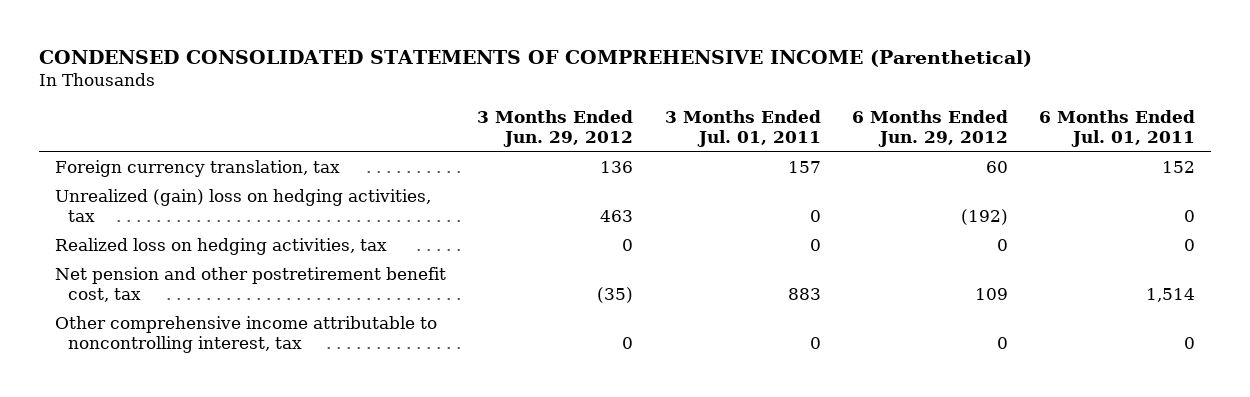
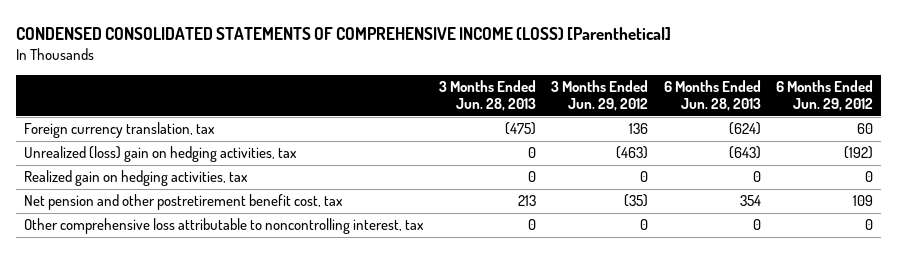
[39,50,1033,68] CONDENSED CONSOLIDATED STATEMENTS OF COMPREHENSIVE INCOME (Parenthetical) -> [16,26,672,40] CONDENSED CONSOLIDATED STATEMENTS OF COMPREHENSIVE INCOME (LOSS) [Parenthetical]
[664,110,821,147] 3 Months Ended Jul. 01, 2011 -> none
[1039,110,1196,147] 6 Months Ended Jul. 01, 2011 -> none
none -> [438,79,536,112] 3 Months Ended Jun. 28, 2013
none -> [663,79,761,112] 6 Months Ended Jun. 28, 2013
[54,189,431,223] Unrealized (gain) loss on hedging activities, tax -> [24,146,298,163] Unrealized (loss) gain on hedging activities, tax
[600,210,634,223] 463 -> [616,146,649,160] (463)
[54,238,387,256] Realized loss on hedging activities, tax -> [24,170,249,187] Realized gain on hedging activities, tax
[54,316,437,354] Other comprehensive income attributable to noncontrolling interest, tax -> [24,218,425,235] Other comprehensive loss attributable to noncontrolling interest, tax

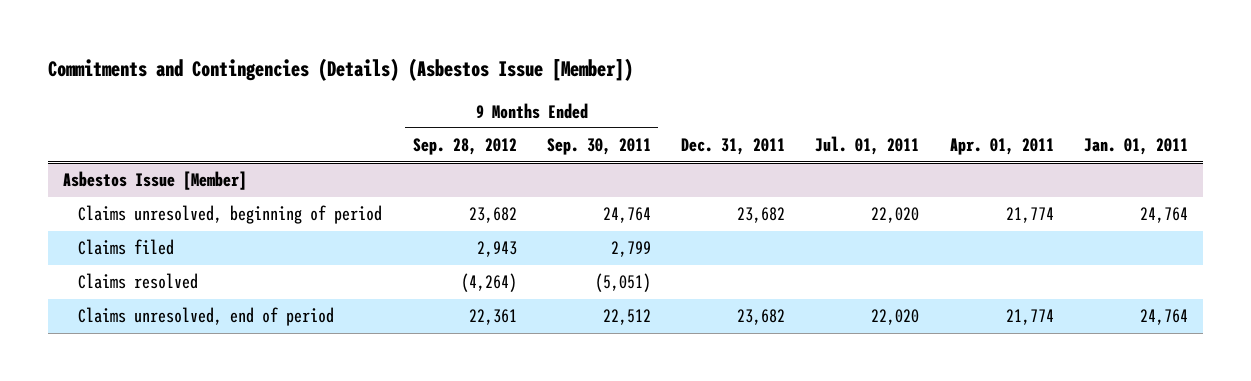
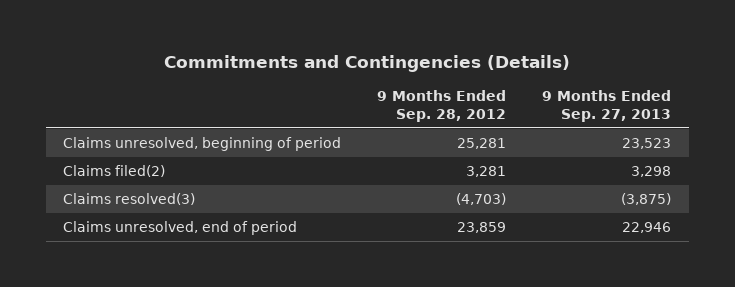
[48,58,634,82] Commitments and Contingencies (Details) (Asbestos Issue [Member]) -> [164,54,571,72] Commitments and Contingencies (Details)
[546,138,651,156] Sep. 30, 2011 -> none
[681,138,786,156] Dec. 31, 2011 -> none
[815,136,920,156] Jul. 01, 2011 -> none
[949,138,1054,156] Apr. 01, 2011 -> none
[1083,138,1188,156] Jan. 01, 2011 -> none
none -> [542,90,672,122] 9 Months Ended Sep. 27, 2013
[63,171,248,191] Asbestos Issue [Member] -> none
[468,207,517,224] 23,682 -> [457,138,507,150] 25,281
[78,239,175,256] Claims filed -> [63,165,166,178] Claims filed(2)
[476,241,517,258] 2,943 -> [466,166,507,178] 3,281
[78,273,199,290] Claims resolved -> [63,193,196,206] Claims resolved(3)
[460,273,517,293] (4,264) -> [456,193,507,206] (4,703)
[468,309,517,326] 22,361 -> [457,222,507,234] 23,859

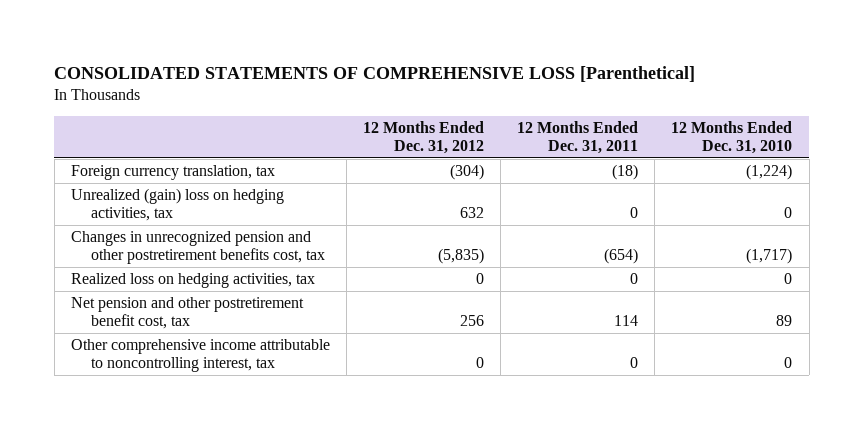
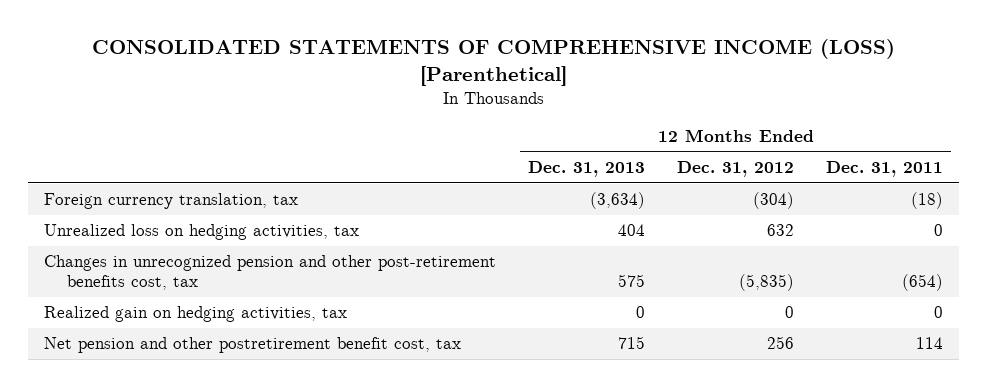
[54,65,696,82] CONSOLIDATED STATEMENTS OF COMPREHENSIVE LOSS [Parenthetical] -> [91,39,895,86] CONSOLIDATED STATEMENTS OF COMPREHENSIVE INCOME (LOSS) [Parenthetical]
[671,121,793,155] 12 Months Ended Dec. 31, 2010 -> none
none -> [527,161,645,178] Dec. 31, 2013
[70,187,284,222] Unrealized (gain) loss on hedging activities, tax -> [43,224,359,241] Unrealized loss on hedging activities, tax
[70,230,325,265] Changes in unrecognized pension and other postretirement benefits cost, tax -> [43,255,496,291] Changes in unrecognized pension and other post-retirement benefits cost, tax
[70,272,315,288] Realized loss on hedging activities, tax -> [43,306,347,323] Realized gain on hedging activities, tax
[70,338,330,373] Other comprehensive income attributable to noncontrolling interest, tax -> none

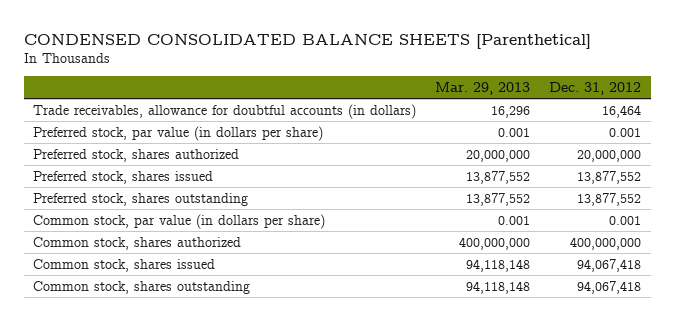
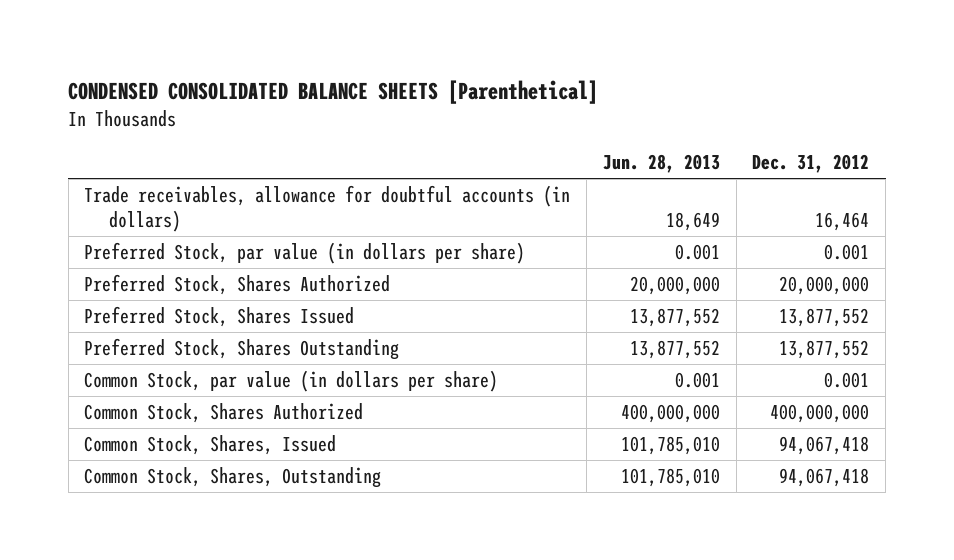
[435,81,531,95] Mar. 29, 2013 -> none
none -> [602,154,720,174] Jun. 28, 2013
[33,125,324,141] Preferred stock, par value (in dollars per share) -> [84,241,526,264] Preferred Stock, par value (in dollars per share)
[33,148,240,162] Preferred stock, shares authorized -> [84,273,391,295] Preferred Stock, Shares Authorized
[33,170,214,184] Preferred stock, shares issued -> [84,305,355,327] Preferred Stock, Shares Issued
[33,192,249,206] Preferred stock, shares outstanding -> [84,337,400,360] Preferred Stock, Shares Outstanding
[33,213,326,229] Common stock, par value (in dollars per share) -> [84,369,499,392] Common Stock, par value (in dollars per share)
[33,236,242,250] Common stock, shares authorized -> [84,402,364,423] Common Stock, Shares Authorized
[33,258,216,272] Common stock, shares issued -> [84,434,337,455] Common Stock, Shares, Issued
[33,280,251,294] Common stock, shares outstanding -> [84,466,382,488] Common Stock, Shares, Outstanding

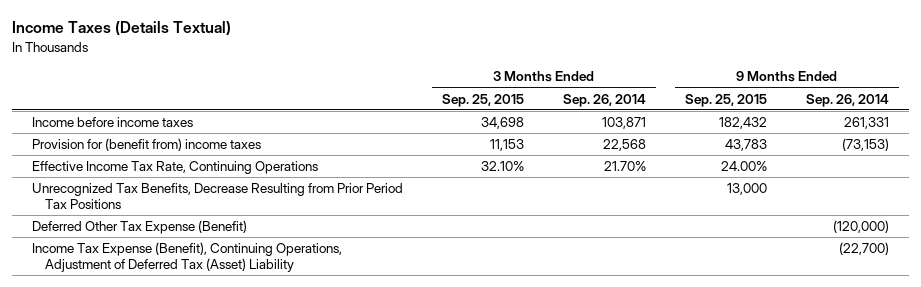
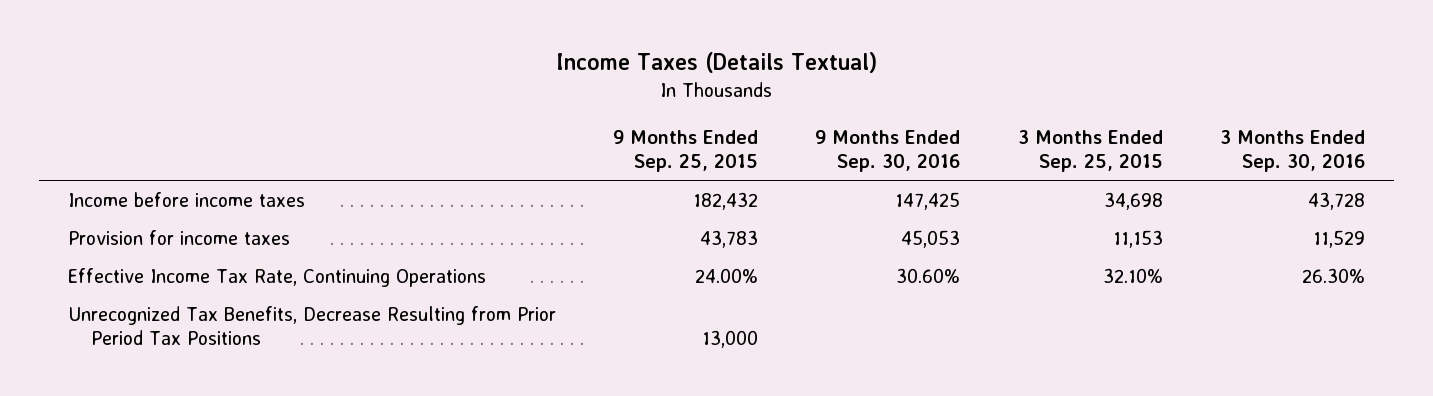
[562,93,646,107] Sep. 26, 2014 -> none
[806,93,890,107] Sep. 26, 2014 -> none
none -> [815,129,961,172] 9 Months Ended Sep. 30, 2016
none -> [1220,129,1366,172] 3 Months Ended Sep. 30, 2016
[31,138,261,152] Provision for (benefit from) income taxes -> [67,229,290,245] Provision for income taxes
[31,220,247,235] Deferred Other Tax Expense (Benefit) -> none
[31,242,342,273] Income Tax Expense (Benefit), Continuing Operations, Adjustment of Deferred Tax (Asset) Liability -> none

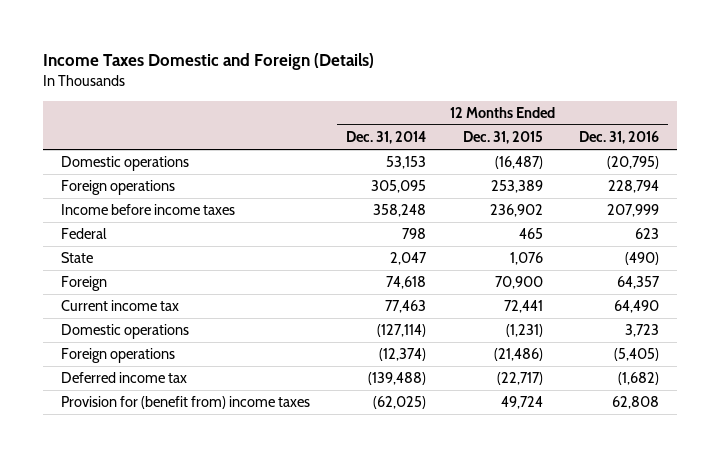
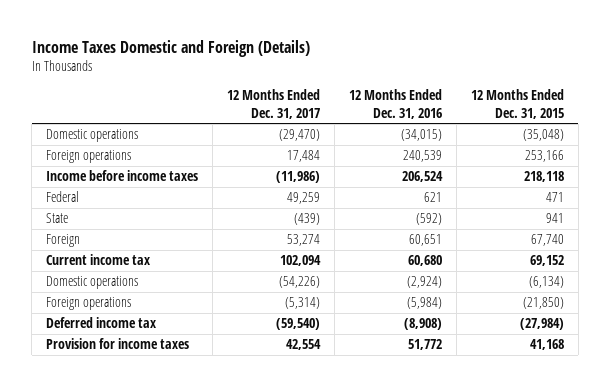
[346,131,427,145] Dec. 31, 2014 -> none
none -> [227,89,321,119] 12 Months Ended Dec. 31, 2017
[494,156,543,170] (16,487) -> [522,129,564,142] (35,048)
[606,156,659,170] (20,795) -> [400,129,442,142] (34,015)
[490,180,543,194] 253,389 -> [524,150,564,163] 253,166
[607,180,659,194] 228,794 -> [402,150,442,163] 240,539
[489,204,543,218] 236,902 -> [523,171,564,183] 218,118
[606,204,659,218] 207,999 -> [401,171,443,183] 206,524
[518,228,543,240] 465 -> [545,192,564,203] 471
[634,228,659,240] 623 -> [423,192,442,203] 621
[509,252,543,266] 1,076 -> [545,213,564,224] 941
[624,252,659,266] (490) -> [415,213,442,226] (592)
[494,276,543,290] 70,900 -> [530,234,564,247] 67,740
[616,276,660,290] 64,357 -> [408,234,442,247] 60,651
[503,300,543,314] 72,441 -> [529,255,564,267] 69,152
[613,300,659,314] 64,490 -> [407,255,442,267] 60,680
[505,324,543,338] (1,231) -> [528,276,564,289] (6,134)
[624,324,659,338] 3,723 -> [406,276,442,289] (2,924)
[493,348,543,362] (21,486) -> [522,297,564,310] (21,850)
[613,348,659,362] (5,405) -> [406,297,442,310] (5,984)
[496,372,543,386] (22,717) -> [519,318,564,331] (27,984)
[617,372,659,386] (1,682) -> [403,318,442,331] (8,908)
[61,396,311,410] Provision for (benefit from) income taxes -> [46,338,190,350] Provision for income taxes
[500,396,543,410] 49,724 -> [529,339,564,351] 41,168
[611,396,659,410] 62,808 -> [407,339,442,351] 51,772

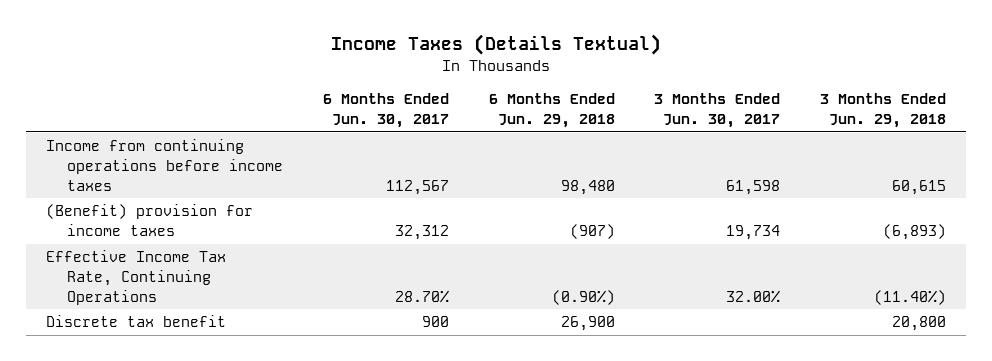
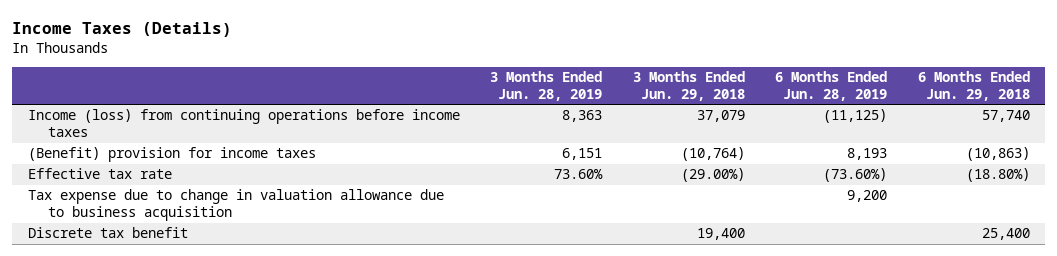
[331,34,662,56] Income Taxes (Details Textual) -> [12,21,233,37] Income Taxes (Details)
[323,93,450,128] 6 Months Ended Jun. 30, 2017 -> none
[654,93,781,128] 3 Months Ended Jun. 30, 2017 -> none
none -> [490,71,603,101] 3 Months Ended Jun. 28, 2019
none -> [775,71,888,101] 6 Months Ended Jun. 28, 2019
[46,139,284,191] Income from continuing operations before income taxes -> [27,109,460,138] Income (loss) from continuing operations before income taxes
[560,179,615,195] 98,480 -> [981,110,1030,123] 57,740
[891,179,946,195] 60,615 -> [696,110,745,123] 37,079
[569,224,615,240] (907) -> [965,147,1030,162] (10,863)
[882,224,946,241] (6,893) -> [680,147,745,162] (10,764)
[46,250,227,305] Effective Income Tax Rate, Continuing Operations -> [27,168,172,180] Effective tax rate
[551,289,615,305] (0.90%) -> [965,168,1030,183] (18.80%)
[873,289,946,305] (11.40%) -> [680,168,745,183] (29.00%)
none -> [27,189,444,222] Tax expense due to change in valuation allowance due to business acquisition
[560,316,615,332] 26,900 -> [981,228,1030,241] 25,400
[891,316,946,332] 20,800 -> [696,228,745,241] 19,400

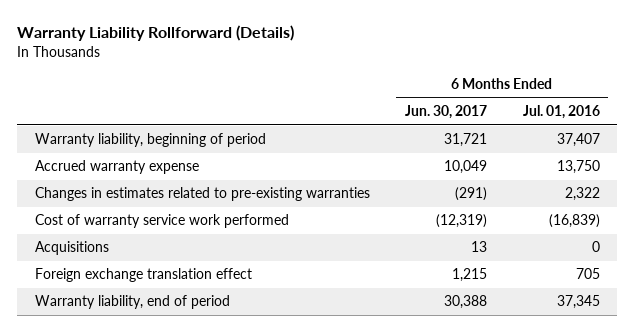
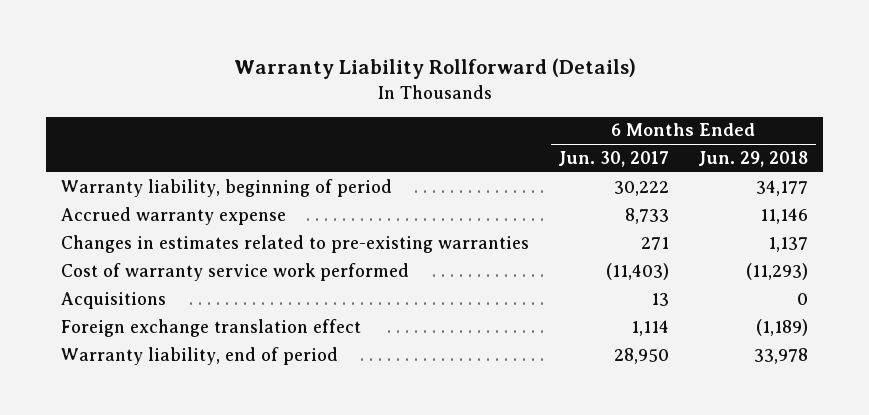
[522,105,600,120] Jul. 01, 2016 -> none
none -> [698,150,809,167] Jun. 29, 2018
[444,133,488,148] 31,721 -> [614,180,670,196] 30,222
[444,160,488,175] 10,049 -> [625,207,670,224] 8,733
[455,187,488,202] (291) -> [641,236,670,250] 271
[436,214,488,229] (12,319) -> [606,262,670,280] (11,403)
[452,268,488,283] 1,215 -> [631,319,670,336] 1,114
[444,295,488,310] 30,388 -> [614,347,670,364] 28,950

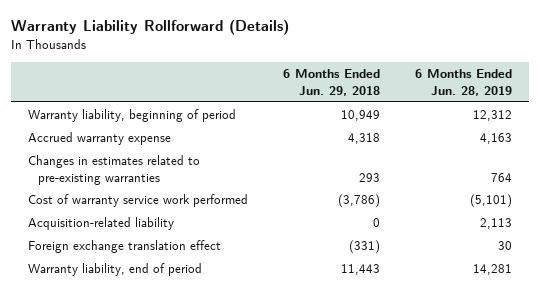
[558,150,670,167] Jun. 30, 2017 -> none
none -> [414,68,512,96] 6 Months Ended Jun. 28, 2019
[756,179,809,196] 34,177 -> [341,109,381,121] 10,949
[760,207,809,224] 11,146 -> [348,132,381,144] 4,318
[768,236,809,252] 1,137 -> [359,172,381,182] 293
[746,262,809,280] (11,293) -> [338,193,381,208] (3,786)
[60,291,166,309] Acquisitions -> [28,216,175,230] Acquisition-related liability
[756,318,809,336] (1,189) -> [349,239,381,254] (331)
[754,347,809,364] 33,978 -> [341,263,381,275] 11,443

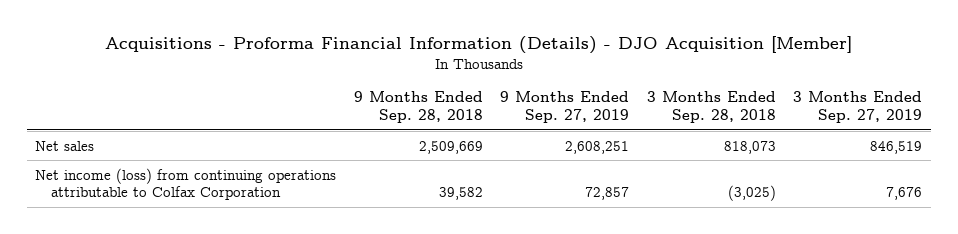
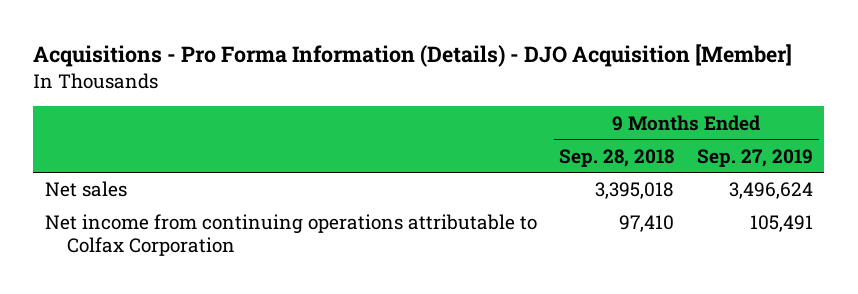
[104,36,852,55] Acquisitions - Proforma Financial Information (Details) - DJO Acquisition [Member] -> [33,44,793,68] Acquisitions - Pro Forma Information (Details) - DJO Acquisition [Member]
[646,91,776,124] 3 Months Ended Sep. 28, 2018 -> none
[793,91,923,124] 3 Months Ended Sep. 27, 2019 -> none
[418,140,483,154] 2,509,669 -> [595,182,675,200] 3,395,018
[565,140,630,154] 2,608,251 -> [729,182,814,200] 3,496,624
[35,167,337,201] Net income (loss) from continuing operations attributable to Colfax Corporation -> [44,214,537,256] Net income from continuing operations attributable to Colfax Corporation
[438,187,483,201] 39,582 -> [619,215,675,233] 97,410
[585,187,630,201] 72,857 -> [750,215,814,233] 105,491

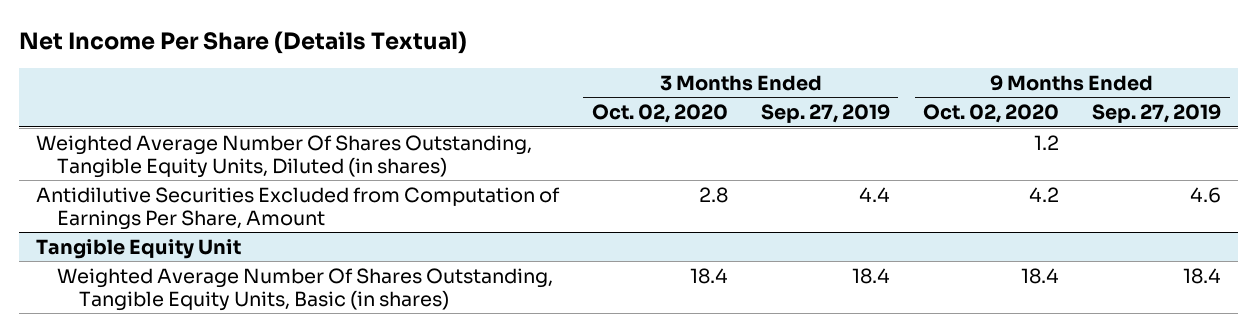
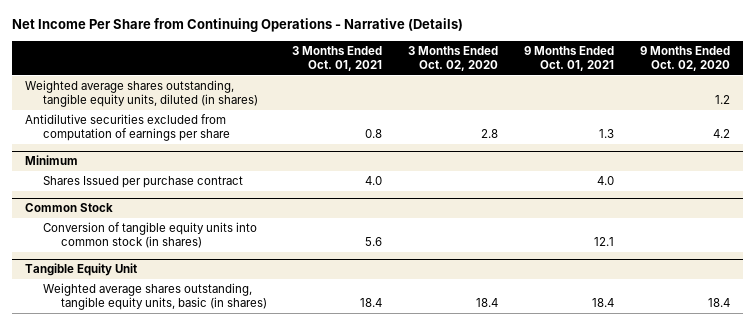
[18,31,467,55] Net Income Per Share (Details Textual) -> [11,18,463,33] Net Income Per Share from Continuing Operations - Narrative (Details)
[760,104,890,124] Sep. 27, 2019 -> none
[1092,104,1222,124] Sep. 27, 2019 -> none
none -> [292,46,383,72] 3 Months Ended Oct. 01, 2021
none -> [524,46,615,72] 9 Months Ended Oct. 01, 2021
[35,134,532,178] Weighted Average Number Of Shares Outstanding, Tangible Equity Units, Diluted (in shares) -> [24,80,258,108] Weighted average shares outstanding, tangible equity units, diluted (in shares)
[35,186,560,230] Antidilutive Securities Excluded from Computation of Earnings Per Share, Amount -> [24,114,230,142] Antidilutive securities excluded from computation of earnings per share
none -> [24,155,78,166] Minimum
none -> [42,176,243,189] Shares Issued per purchase contract
none -> [24,203,113,213] Common Stock
none -> [42,222,257,249] Conversion of tangible equity units into common stock (in shares)
[57,267,554,311] Weighted Average Number Of Shares Outstanding, Tangible Equity Units, Basic (in shares) -> [42,283,267,311] Weighted average shares outstanding, tangible equity units, basic (in shares)

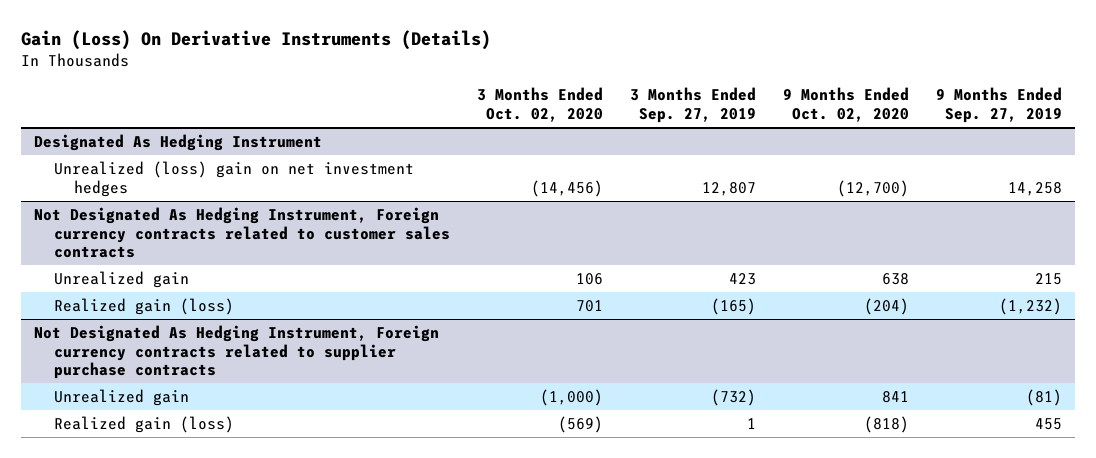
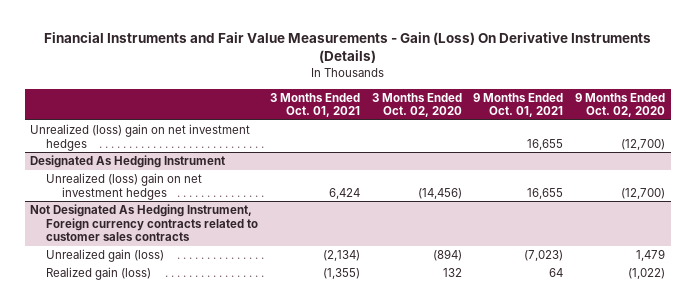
[20,29,491,50] Gain (Loss) On Derivative Instruments (Details) -> [43,31,651,63] Financial Instruments and Fair Value Measurements - Gain (Loss) On Derivative Instruments (Details)
[629,87,756,123] 3 Months Ended Sep. 27, 2019 -> none
[935,87,1062,123] 9 Months Ended Sep. 27, 2019 -> none
none -> [269,92,360,118] 3 Months Ended Oct. 01, 2021
none -> [473,92,564,118] 9 Months Ended Oct. 01, 2021
none -> [30,124,251,151] Unrealized (loss) gain on net investment hedges
[34,325,440,380] Not Designated As Hedging Instrument, Foreign currency contracts related to supplier purchase contracts -> none
[54,389,190,407] Unrealized gain -> none
[54,416,235,434] Realized gain (loss) -> none
[54,271,190,289] Unrealized gain -> [46,249,165,263] Unrealized gain (loss)
[575,273,603,286] 106 -> [432,249,462,262] (894)
[881,273,909,286] 638 -> [636,249,666,262] 1,479
[575,300,603,313] 701 -> [442,268,462,278] 132
[863,298,909,316] (204) -> [628,268,666,280] (1,022)

